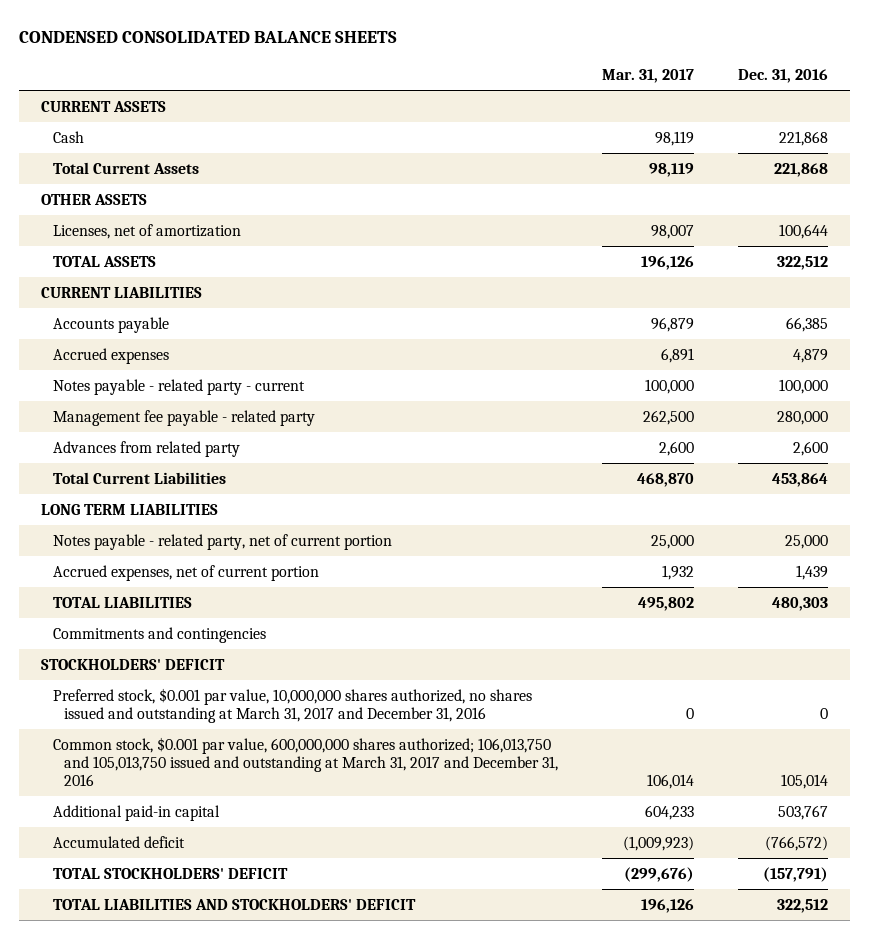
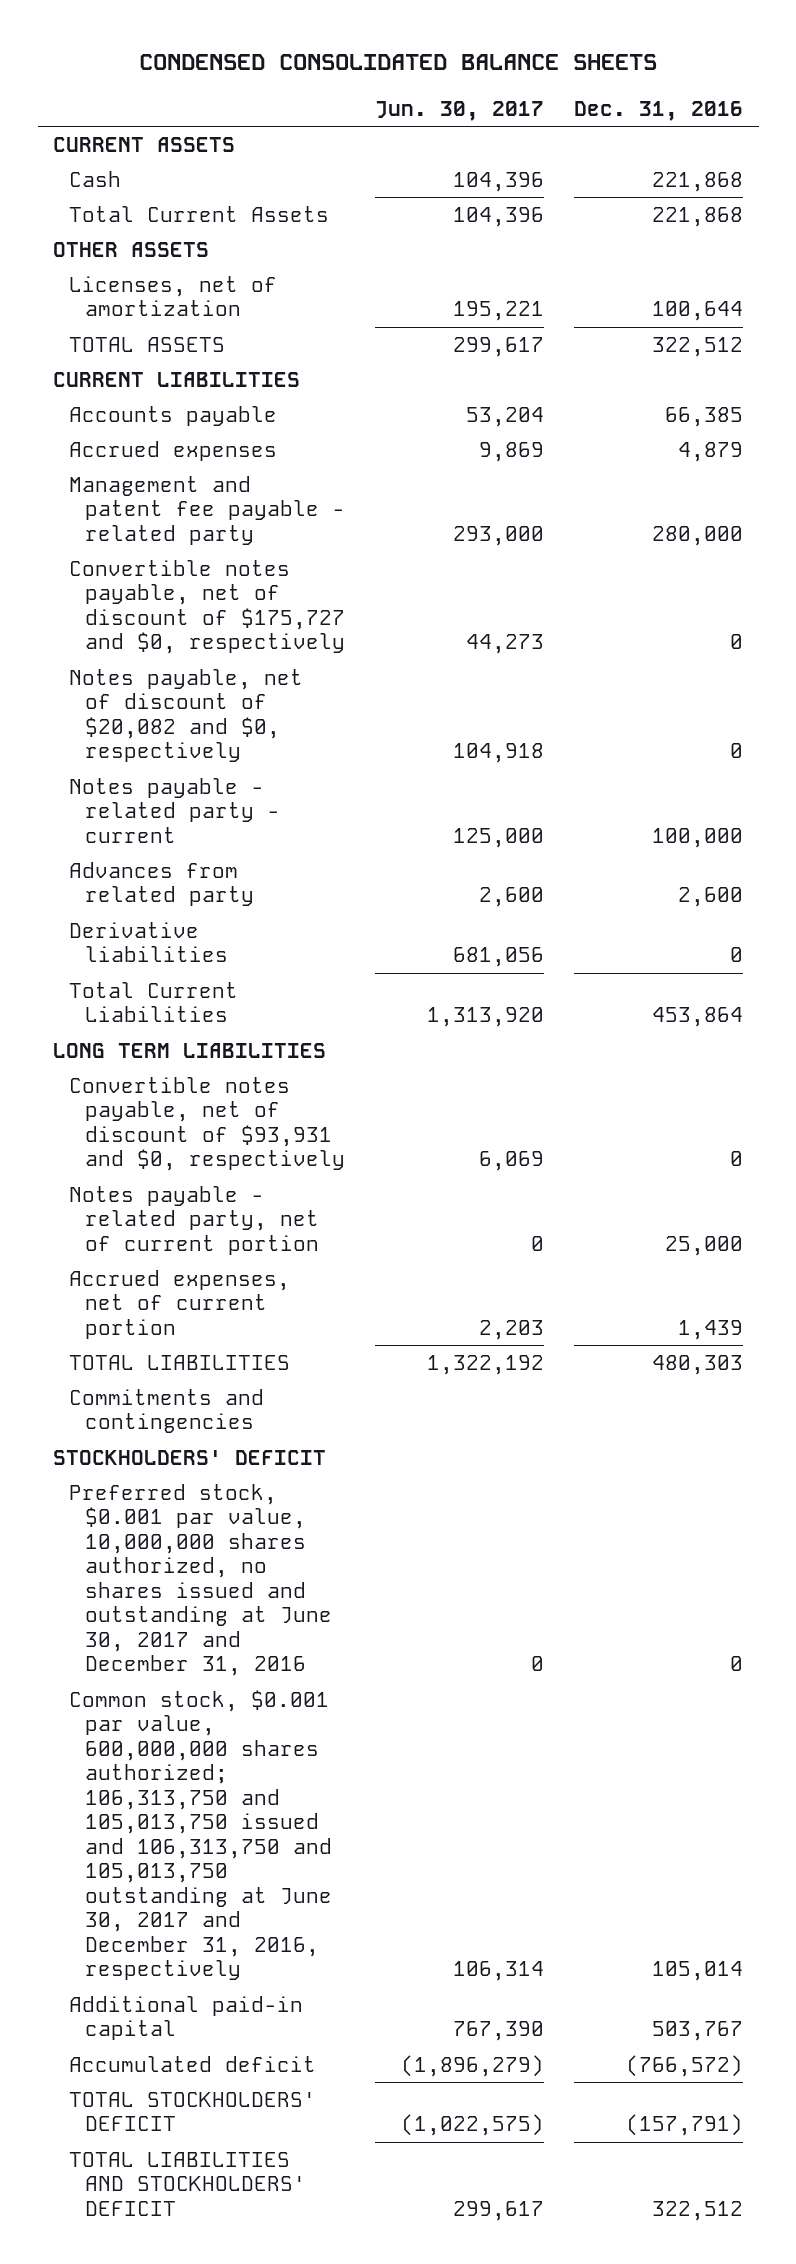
[602,69,695,84] Mar. 31, 2017 -> none
none -> [374,100,544,121] Jun. 30, 2017
none -> [68,476,345,545] Management and patent fee payable - related party
none -> [68,560,345,655] Convertible notes payable, net of discount of $175,727 and $0, respectively
none -> [68,669,303,763] Notes payable, net of discount of $20,082 and $0, respectively
[52,409,315,426] Management fee payable - related party -> none
none -> [68,922,228,963] Derivative liabilities
none -> [68,1077,345,1172] Convertible notes payable, net of discount of $93,931 and $0, respectively
[52,687,532,724] Preferred stock, $0.001 par value, 10,000,000 shares authorized, no shares issued and outstanding at March 31, 2017 and December 31, 2016 -> [68,1484,332,1677] Preferred stock, $0.001 par value, 10,000,000 shares authorized, no shares issued and outstanding at June 30, 2017 and December 31, 2016
[52,736,559,787] Common stock, $0.001 par value, 600,000,000 shares authorized; 106,013,750 and 105,013,750 issued and outstanding at March 31, 2017 and December 31, 2016 -> [68,1690,332,1981] Common stock, $0.001 par value, 600,000,000 shares authorized; 106,313,750 and 105,013,750 issued and 106,313,750 and 105,013,750 outstanding at June 30, 2017 and December 31, 2016, respectively

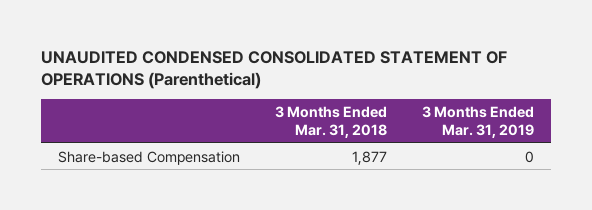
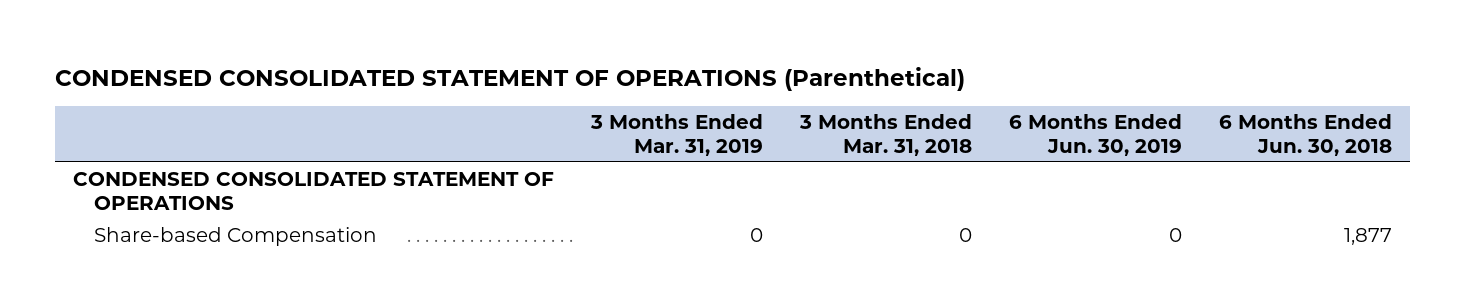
[40,50,507,90] UNAUDITED CONDENSED CONSOLIDATED STATEMENT OF OPERATIONS (Parenthetical) -> [54,66,965,91] CONDENSED CONSOLIDATED STATEMENT OF OPERATIONS (Parenthetical)
none -> [1008,113,1182,156] 6 Months Ended Jun. 30, 2019
none -> [1218,113,1392,156] 6 Months Ended Jun. 30, 2018
none -> [73,171,555,210] CONDENSED CONSOLIDATED STATEMENT OF OPERATIONS
[351,150,387,165] 1,877 -> [958,227,972,242] 0

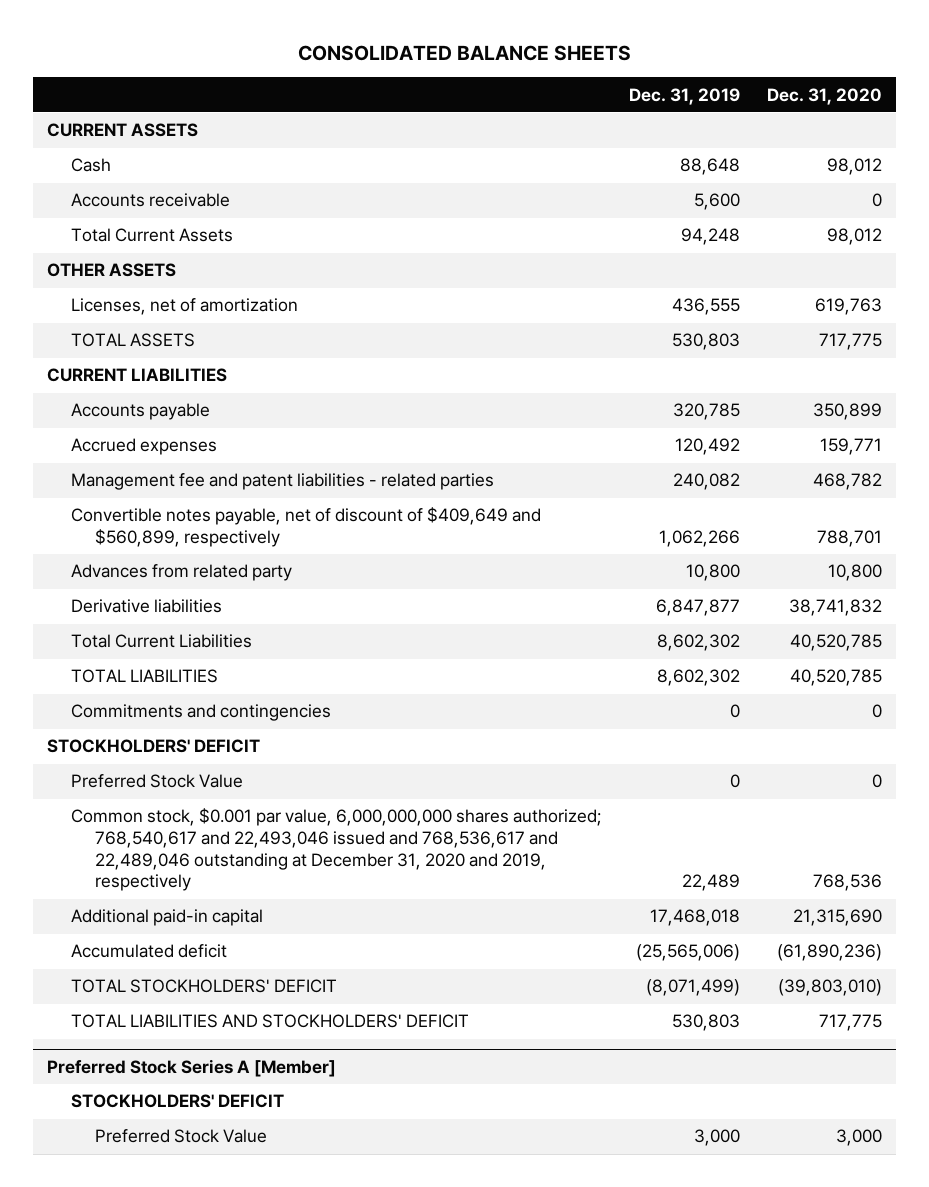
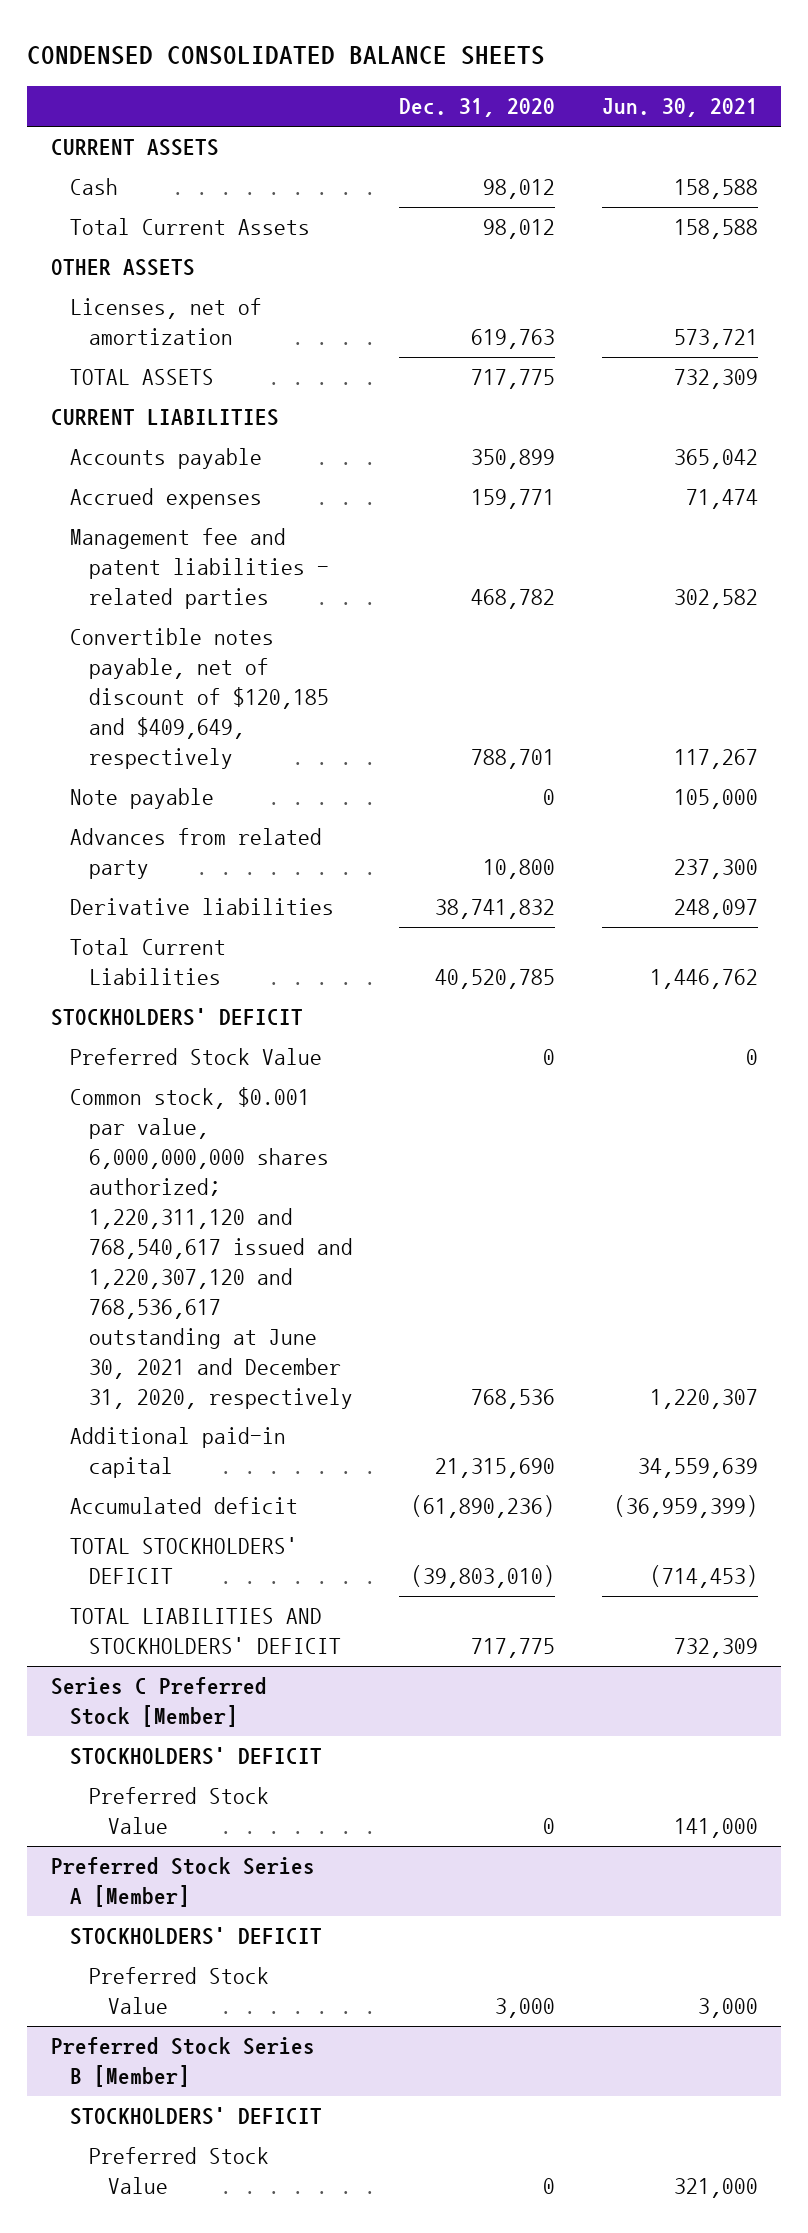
[297,44,631,61] CONSOLIDATED BALANCE SHEETS -> [27,46,546,66] CONDENSED CONSOLIDATED BALANCE SHEETS
[628,87,740,105] Dec. 31, 2019 -> none
none -> [601,98,758,118] Jun. 30, 2021
[70,193,230,208] Accounts receivable -> none
[70,507,541,548] Convertible notes payable, net of discount of $409,649 and $560,899, respectively -> [69,628,329,770] Convertible notes payable, net of discount of $120,185 and $409,649, respectively
none -> [69,788,214,810] Note payable
[70,669,218,684] TOTAL LIABILITIES -> none
[70,704,331,722] Commitments and contingencies -> none
[70,808,601,892] Common stock, $0.001 par value, 6,000,000,000 shares authorized; 768,540,617 and 22,493,046 issued and 768,536,617 and 22,489,046 outstanding at December 31, 2020 and 2019, respectively -> [69,1087,353,1409] Common stock, $0.001 par value, 6,000,000,000 shares authorized; 1,220,311,120 and 768,540,617 issued and 1,220,307,120 and 768,536,617 outstanding at June 30, 2021 and December 31, 2020, respectively
none -> [50,1677,267,1728] Series C Preferred Stock [Member]
none -> [69,1747,322,1766] STOCKHOLDERS' DEFICIT
none -> [88,1787,269,1835] Preferred Stock Value
none -> [50,2037,315,2088] Preferred Stock Series B [Member]
none -> [69,2107,322,2126] STOCKHOLDERS' DEFICIT
none -> [88,2147,269,2195] Preferred Stock Value

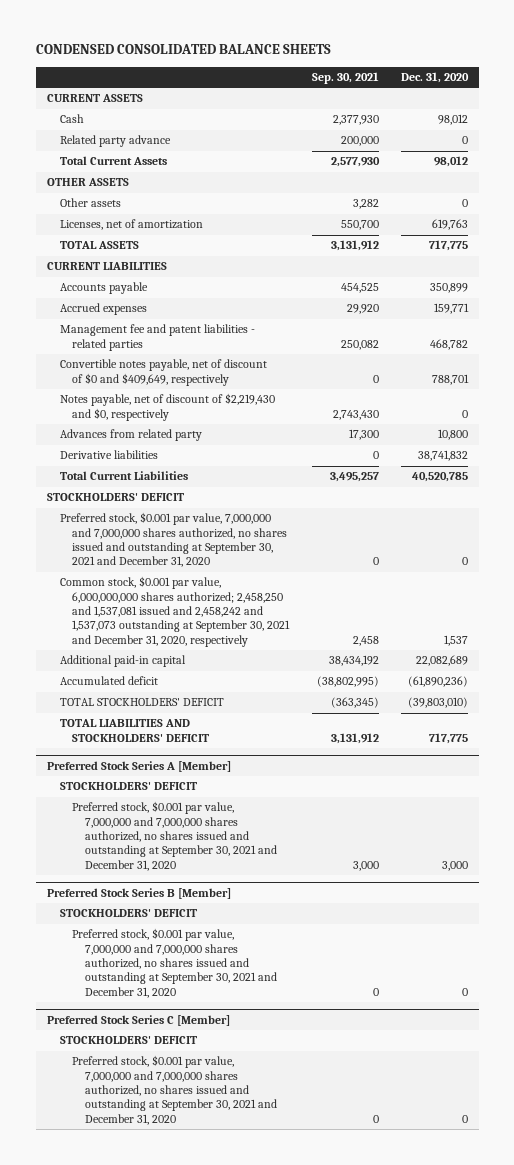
[601,98,758,118] Jun. 30, 2021 -> none
none -> [311,72,379,85] Sep. 30, 2021
none -> [59,135,171,148] Related party advance
none -> [59,198,121,208] Other assets
[69,628,329,770] Convertible notes payable, net of discount of $120,185 and $409,649, respectively -> [59,359,267,386] Convertible notes payable, net of discount of $0 and $409,649, respectively
[69,788,214,810] Note payable -> [59,393,275,421] Notes payable, net of discount of $2,219,430 and $0, respectively
[69,1048,322,1066] Preferred Stock Value -> [59,512,288,568] Preferred stock, $0.001 par value, 7,000,000 and 7,000,000 shares authorized, no shares issued and outstanding at September 30, 2021 and December 31, 2020
[69,1087,353,1409] Common stock, $0.001 par value, 6,000,000,000 shares authorized; 1,220,311,120 and 768,540,617 issued and 1,220,307,120 and 768,536,617 outstanding at June 30, 2021 and December 31, 2020, respectively -> [59,576,291,647] Common stock, $0.001 par value, 6,000,000,000 shares authorized; 2,458,250 and 1,537,081 issued and 2,458,242 and 1,537,073 outstanding at September 30, 2021 and December 31, 2020, respectively
[471,1388,556,1409] 768,536 -> [443,634,468,646] 1,537
[435,1458,556,1479] 21,315,690 -> [415,655,468,667] 22,082,689
[50,1677,267,1728] Series C Preferred Stock [Member] -> none
[69,1747,322,1766] STOCKHOLDERS' DEFICIT -> none
[88,1787,269,1835] Preferred Stock Value -> none
[88,1967,269,2015] Preferred Stock Value -> [72,801,278,871] Preferred stock, $0.001 par value, 7,000,000 and 7,000,000 shares authorized, no shares issued and outstanding at September 30, 2021 and December 31, 2020
[88,2147,269,2195] Preferred Stock Value -> [72,928,278,998] Preferred stock, $0.001 par value, 7,000,000 and 7,000,000 shares authorized, no shares issued and outstanding at September 30, 2021 and December 31, 2020
none -> [46,1014,230,1026] Preferred Stock Series C [Member]
none -> [59,1036,197,1045] STOCKHOLDERS' DEFICIT
none -> [72,1055,278,1125] Preferred stock, $0.001 par value, 7,000,000 and 7,000,000 shares authorized, no shares issued and outstanding at September 30, 2021 and December 31, 2020

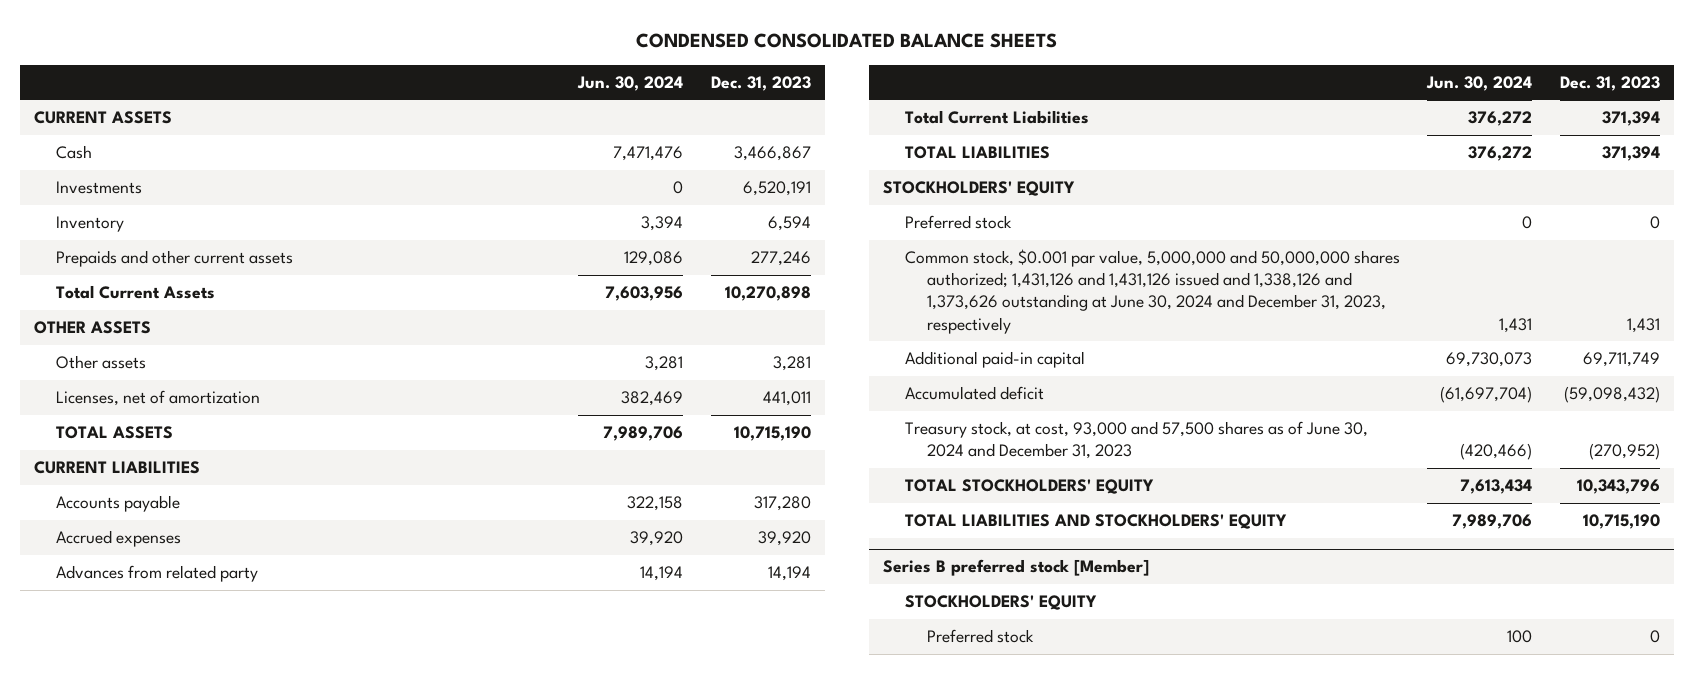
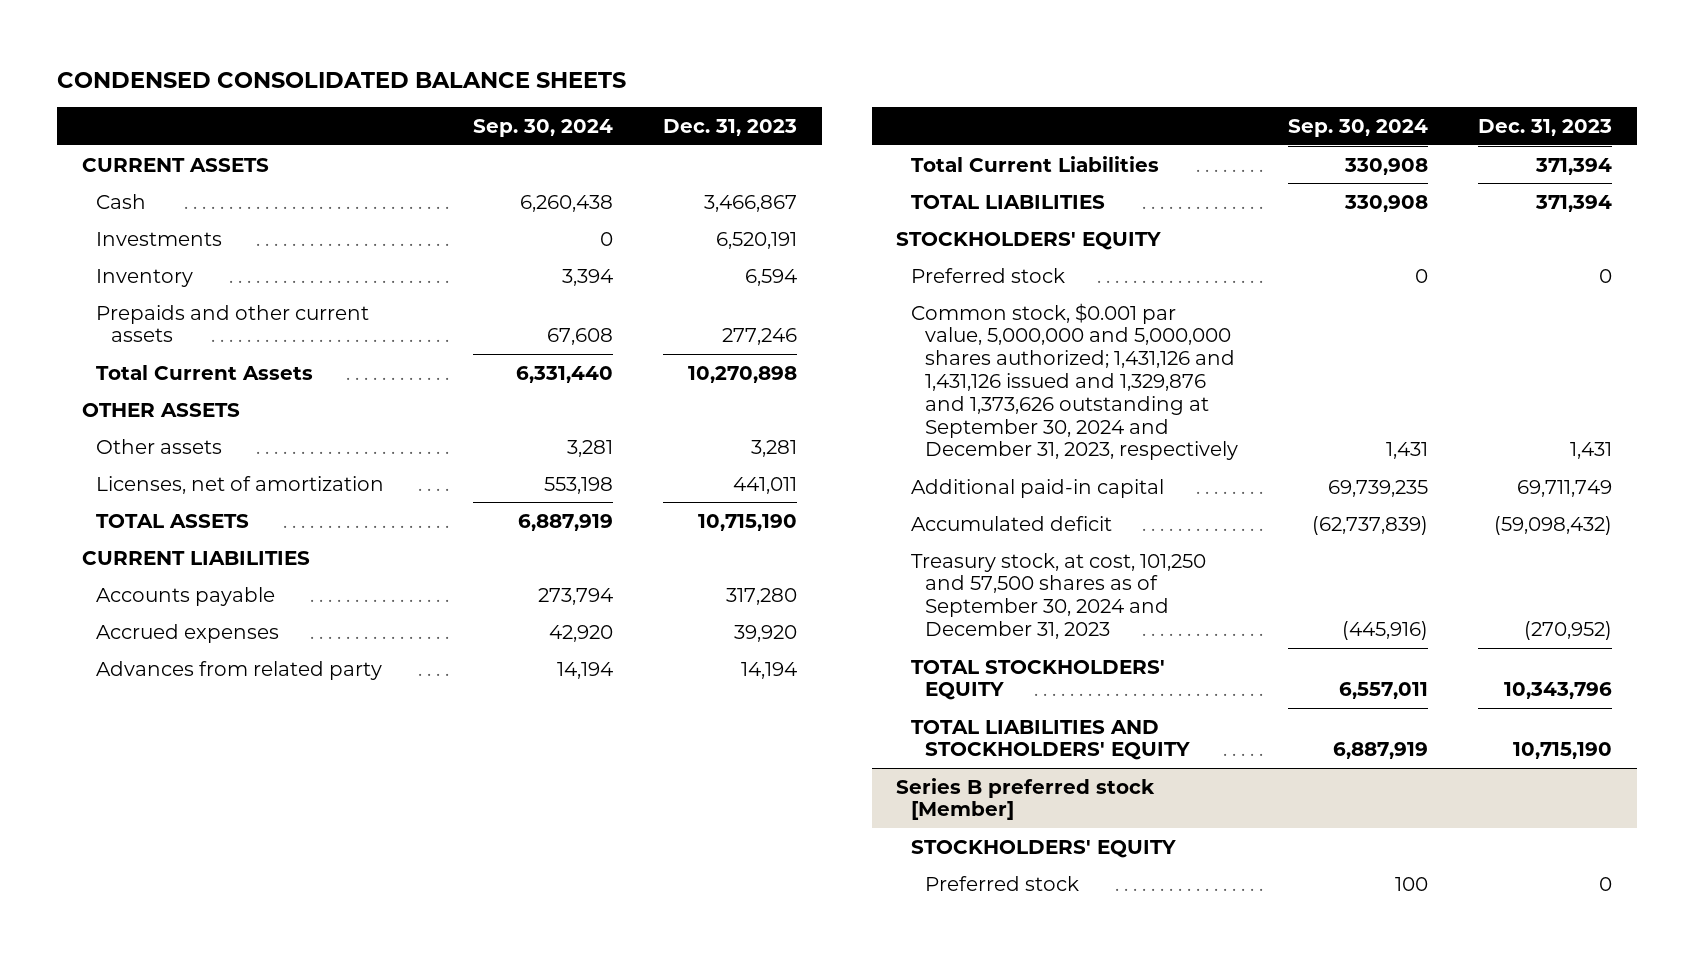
[577,75,684,91] Jun. 30, 2024 -> none
none -> [473,119,614,138] Sep. 30, 2024
[904,249,1400,334] Common stock, $0.001 par value, 5,000,000 and 50,000,000 shares authorized; 1,431,126 and 1,431,126 issued and 1,338,126 and 1,373,626 outstanding at June 30, 2024 and December 31, 2023, respectively -> [910,302,1239,461] Common stock, $0.001 par value, 5,000,000 and 5,000,000 shares authorized; 1,431,126 and 1,431,126 issued and 1,329,876 and 1,373,626 outstanding at September 30, 2024 and December 31, 2023, respectively
[904,421,1368,460] Treasury stock, at cost, 93,000 and 57,500 shares as of June 30, 2024 and December 31, 2023 -> [910,552,1206,640] Treasury stock, at cost, 101,250 and 57,500 shares as of September 30, 2024 and December 31, 2023

